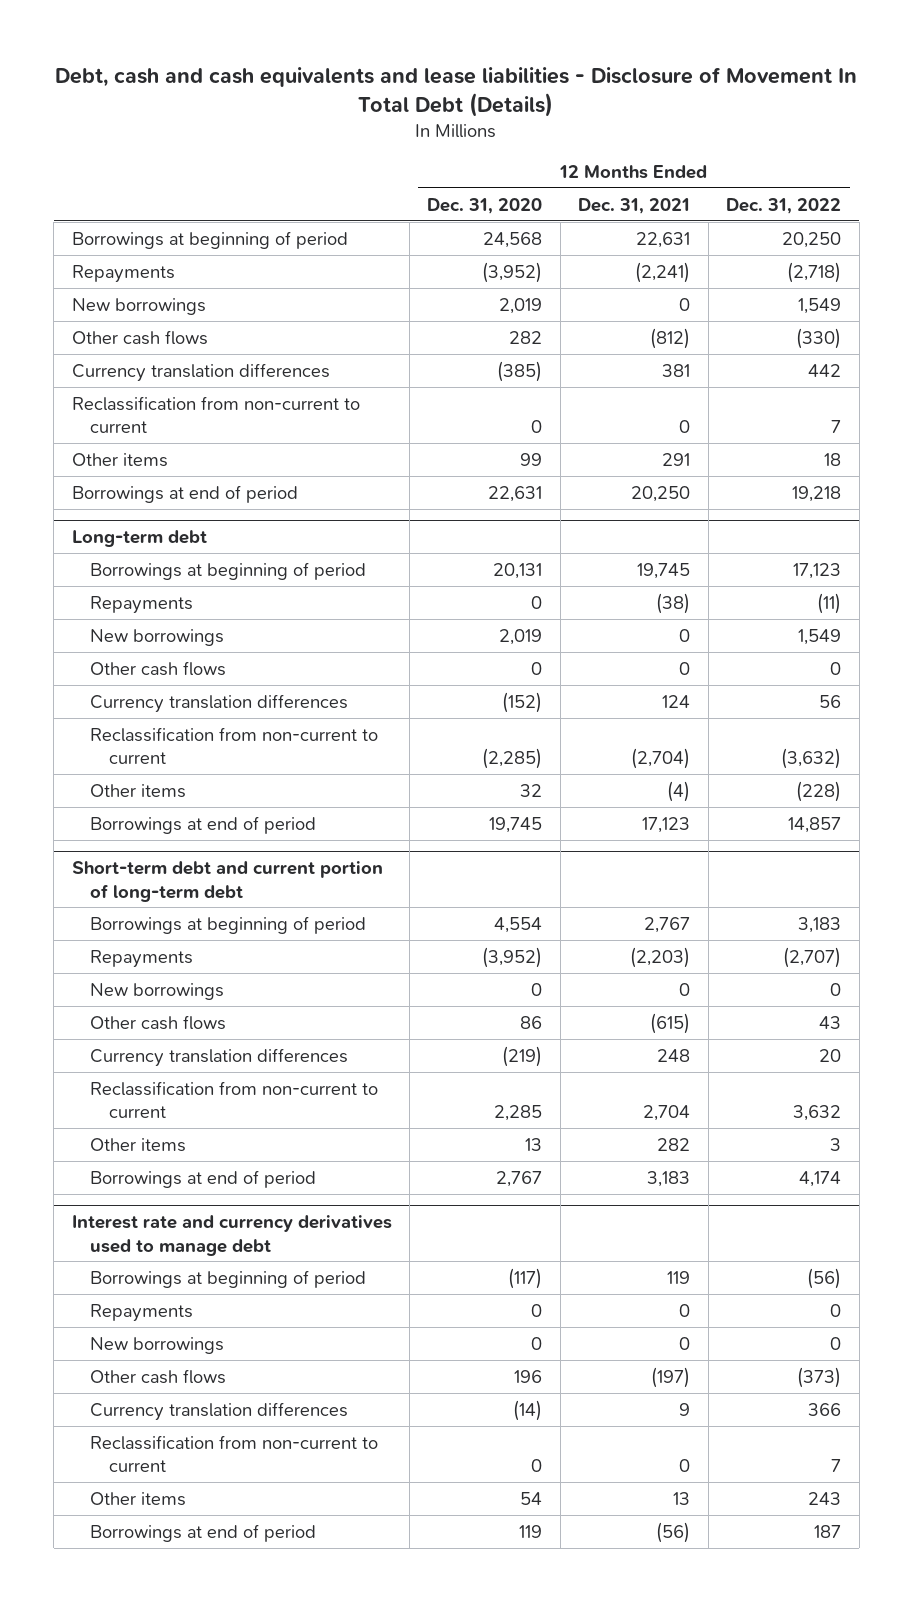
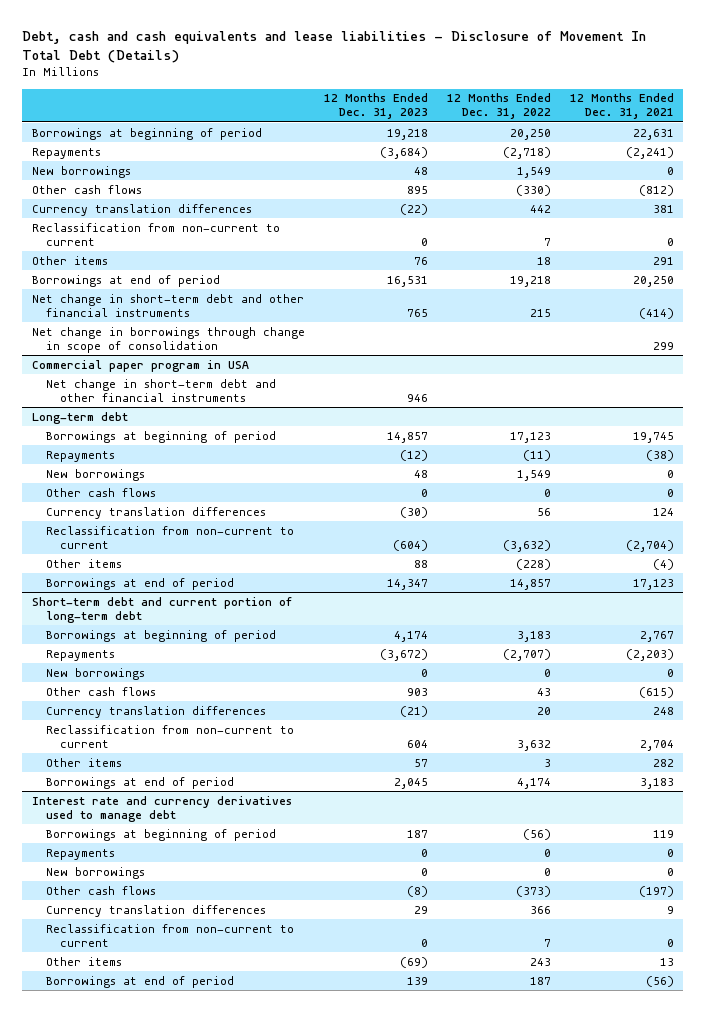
[427,197,543,214] Dec. 31, 2020 -> none
none -> [323,93,428,120] 12 Months Ended Dec. 31, 2023
none -> [31,293,304,317] Net change in short-term debt and other financial instruments
none -> [31,326,305,353] Net change in borrowings through change in scope of consolidation
none -> [31,359,249,372] Commercial paper program in USA
none -> [46,378,277,402] Net change in short-term debt and other financial instruments

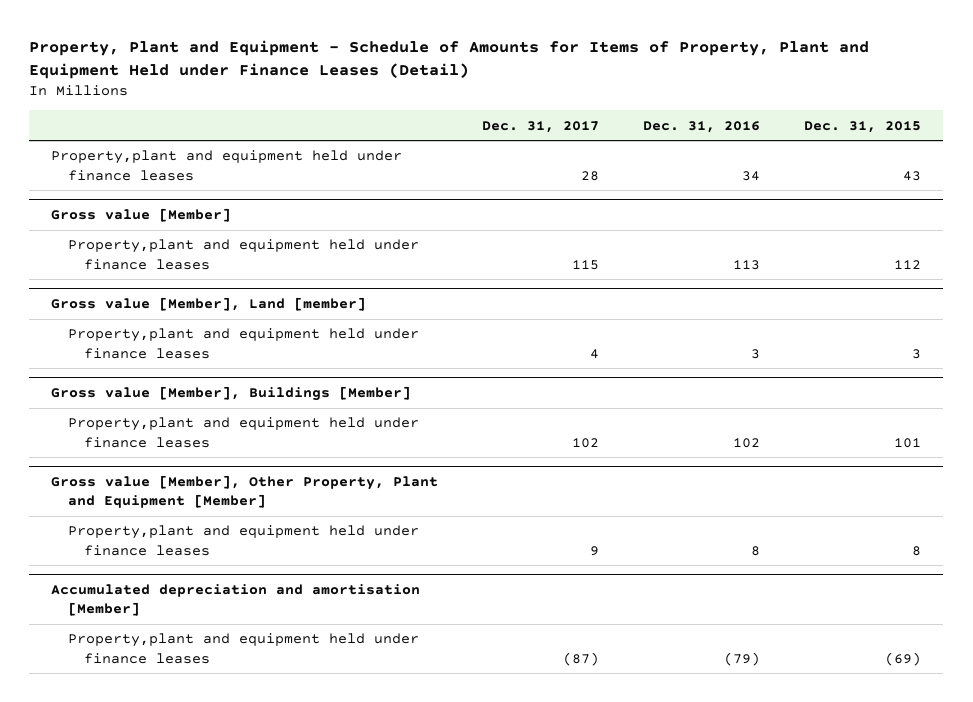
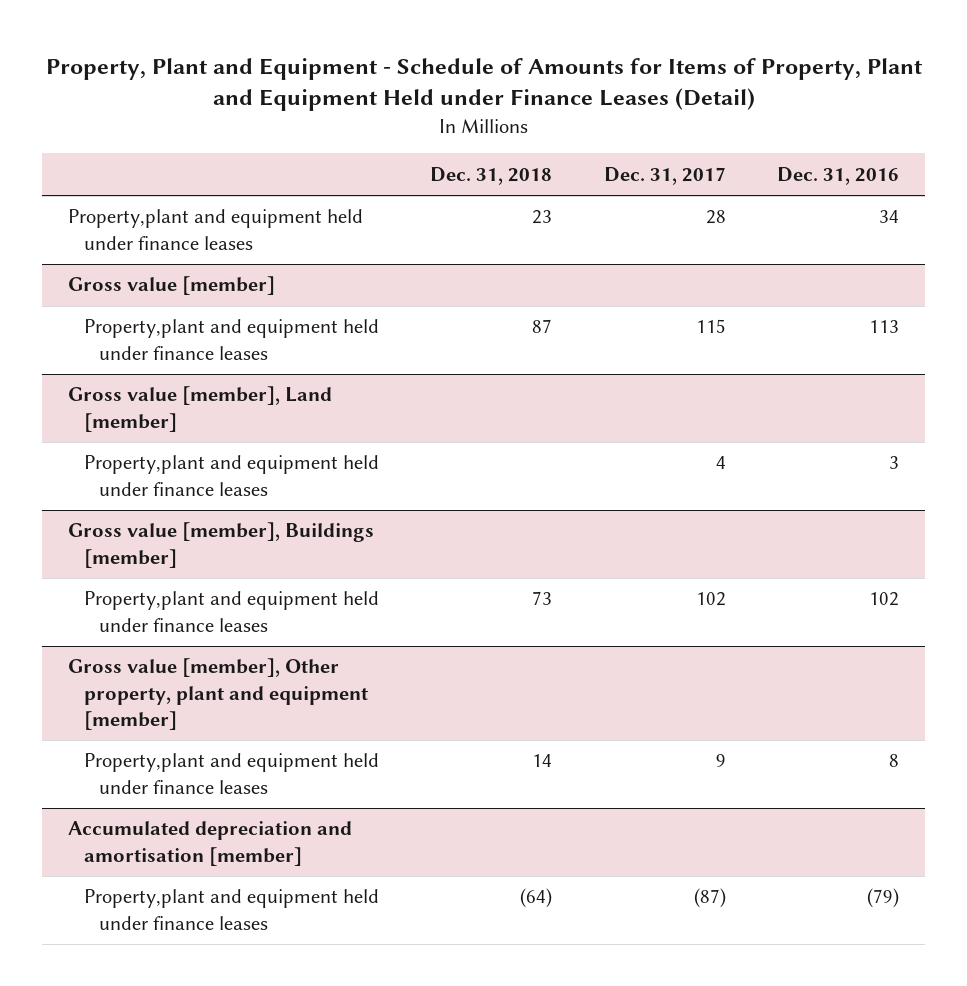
[804,120,922,133] Dec. 31, 2015 -> none
none -> [430,166,553,185] Dec. 31, 2018
[51,208,232,223] Gross value [Member] -> [67,276,275,296] Gross value [member]
[51,297,367,312] Gross value [Member], Land [member] -> [67,386,332,432] Gross value [member], Land [member]
[51,386,412,402] Gross value [Member], Buildings [Member] -> [67,522,374,568] Gross value [member], Buildings [member]
[51,475,439,509] Gross value [Member], Other Property, Plant and Equipment [Member] -> [67,658,368,730] Gross value [member], Other property, plant and equipment [member]
[51,584,421,617] Accumulated depreciation and amortisation [Member] -> [67,821,352,866] Accumulated depreciation and amortisation [member]

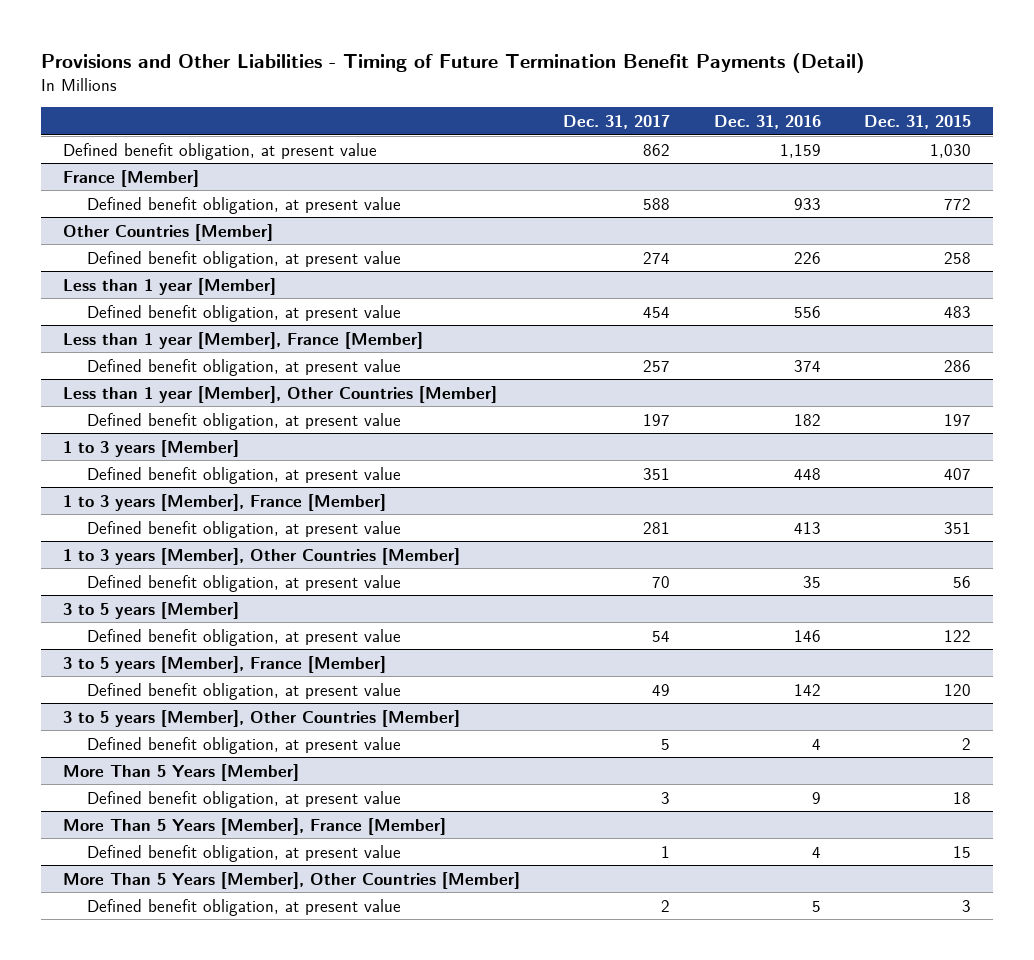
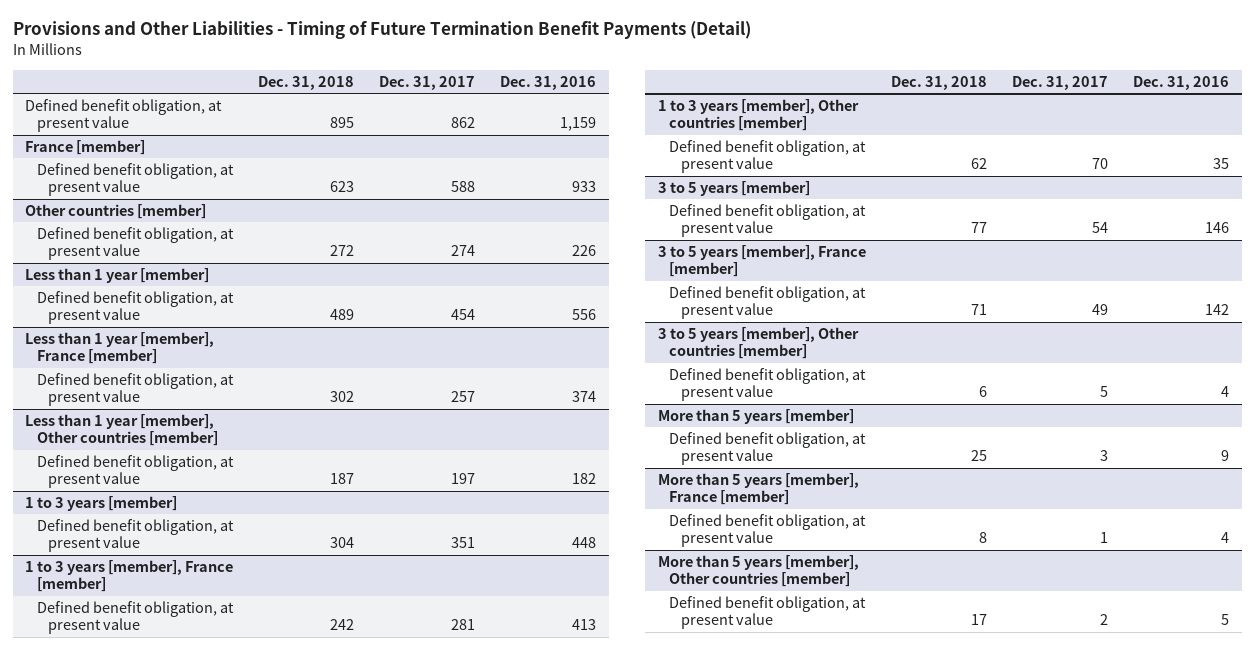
[864,115,972,130] Dec. 31, 2015 -> none
none -> [258,75,355,90] Dec. 31, 2018
[63,169,200,187] France [Member] -> [25,140,146,156] France [member]
[63,223,274,241] Other Countries [Member] -> [25,204,207,220] Other countries [member]
[63,277,277,295] Less than 1 year [Member] -> [25,268,210,284] Less than 1 year [member]
[63,331,424,349] Less than 1 year [Member], France [Member] -> [25,332,215,365] Less than 1 year [member], France [member]
[63,385,498,403] Less than 1 year [Member], Other Countries [Member] -> [25,414,218,447] Less than 1 year [member], Other countries [member]
[63,439,240,457] 1 to 3 years [Member] -> [25,496,178,512] 1 to 3 years [member]
[63,493,387,511] 1 to 3 years [Member], France [Member] -> [25,560,234,593] 1 to 3 years [member], France [member]
[63,547,461,565] 1 to 3 years [Member], Other Countries [Member] -> [657,99,859,132] 1 to 3 years [member], Other countries [member]
[63,601,240,619] 3 to 5 years [Member] -> [657,181,810,197] 3 to 5 years [member]
[63,655,387,673] 3 to 5 years [Member], France [Member] -> [657,245,866,278] 3 to 5 years [member], France [member]
[63,709,461,727] 3 to 5 years [Member], Other Countries [Member] -> [657,327,859,360] 3 to 5 years [member], Other countries [member]
[63,763,300,781] More Than 5 Years [Member] -> [657,409,854,425] More than 5 years [member]
[63,817,447,835] More Than 5 Years [Member], France [Member] -> [657,473,859,506] More than 5 years [member], France [member]
[63,871,521,889] More Than 5 Years [Member], Other Countries [Member] -> [657,555,859,588] More than 5 years [member], Other countries [member]

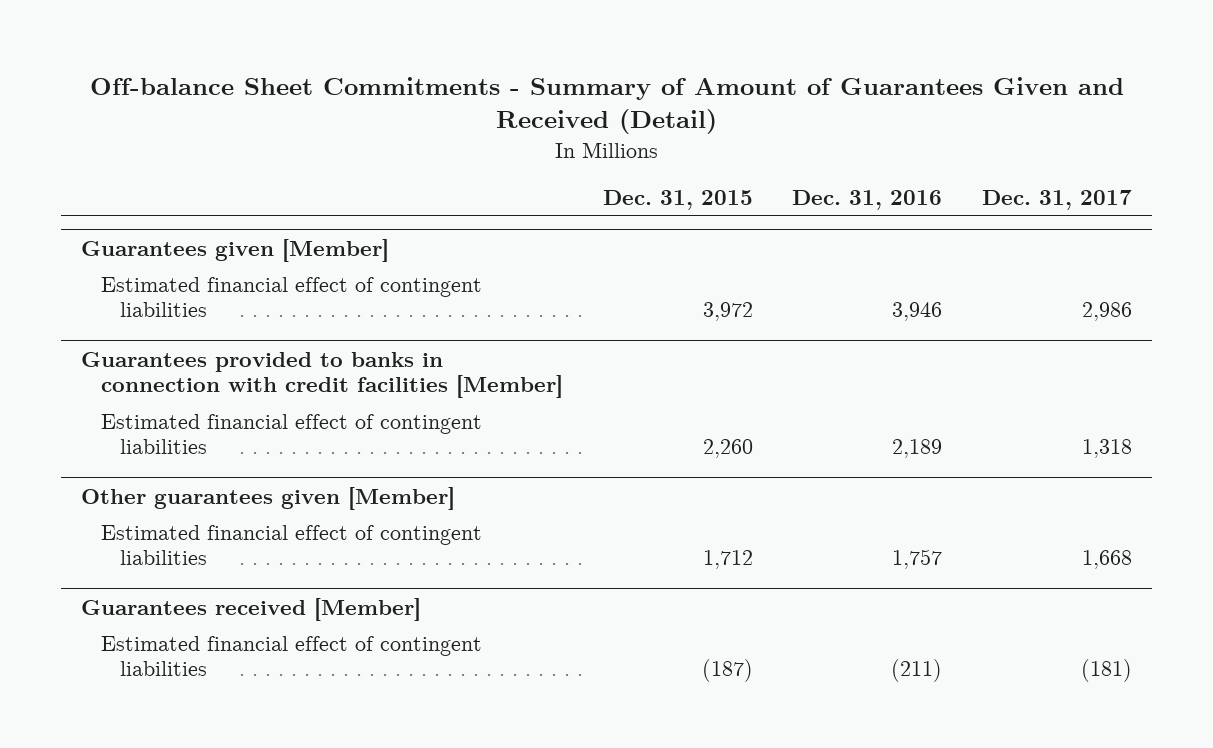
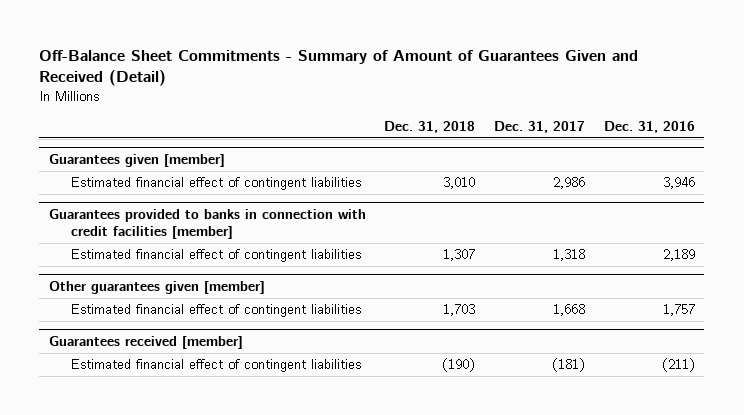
[89,76,1124,135] Off-balance Sheet Commitments - Summary of Amount of Guarantees Given and Received (Detail) -> [39,49,639,87] Off-Balance Sheet Commitments - Summary of Amount of Guarantees Given and Received (Detail)
[602,189,753,210] Dec. 31, 2015 -> none
none -> [384,121,476,134] Dec. 31, 2018
[81,238,390,262] Guarantees given [Member] -> [48,153,225,167] Guarantees given [member]
[81,351,563,399] Guarantees provided to banks in connection with credit facilities [Member] -> [48,208,366,240] Guarantees provided to banks in connection with credit facilities [member]
[81,486,456,510] Other guarantees given [Member] -> [48,280,265,294] Other guarantees given [member]
[81,597,422,621] Guarantees received [Member] -> [48,335,243,349] Guarantees received [member]

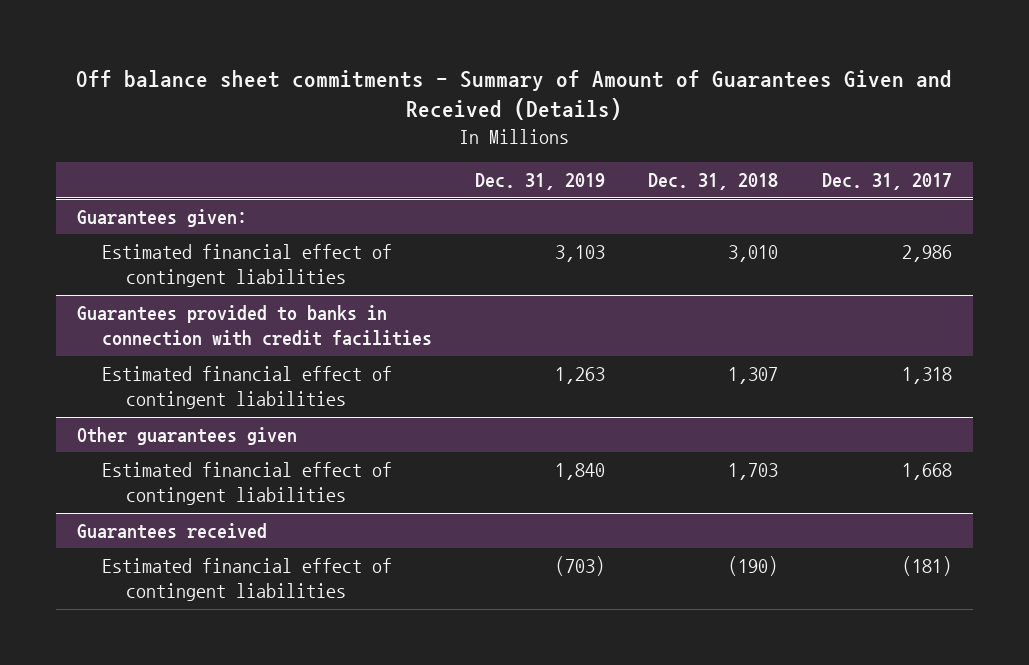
[39,49,639,87] Off-Balance Sheet Commitments - Summary of Amount of Guarantees Given and Received (Detail) -> [76,70,953,121] Off balance sheet commitments - Summary of Amount of Guarantees Given and Received (Details)
[603,121,695,134] Dec. 31, 2016 -> none
none -> [475,173,606,191] Dec. 31, 2019
[48,153,225,167] Guarantees given [member] -> [77,208,248,227] Guarantees given:
[48,208,366,240] Guarantees provided to banks in connection with credit facilities [member] -> [77,304,432,347] Guarantees provided to banks in connection with credit facilities
[48,280,265,294] Other guarantees given [member] -> [77,426,298,445] Other guarantees given
[48,335,243,349] Guarantees received [member] -> [77,522,268,539] Guarantees received

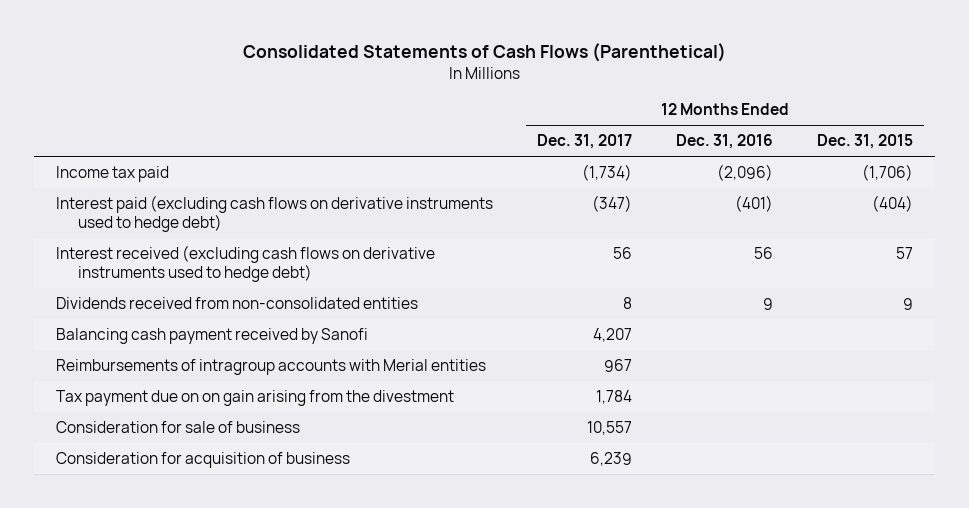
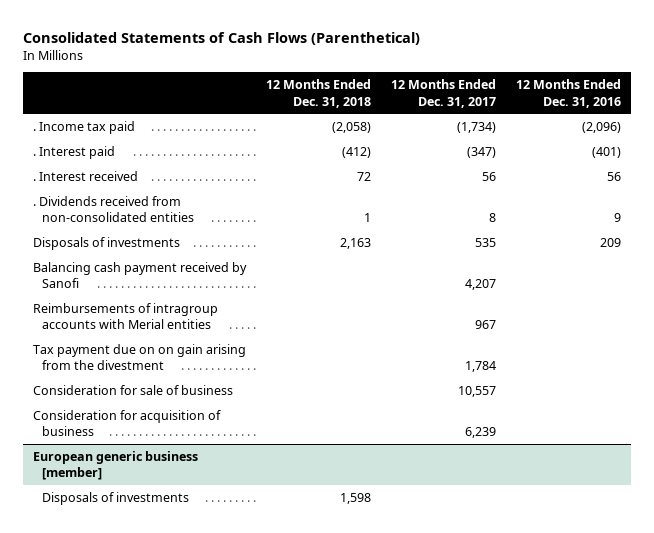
[816,134,913,150] Dec. 31, 2015 -> none
none -> [265,79,371,108] 12 Months Ended Dec. 31, 2018
[56,166,170,183] Income tax paid -> [33,120,136,134] . Income tax paid
[56,195,494,233] Interest paid (excluding cash flows on derivative instruments used to hedge debt) -> [33,145,116,159] . Interest paid
[56,245,436,283] Interest received (excluding cash flows on derivative instruments used to hedge debt) -> [33,170,139,181] . Interest received
[56,297,419,310] Dividends received from non-consolidated entities -> [33,195,195,223] . Dividends received from non-consolidated entities
none -> [33,236,181,250] Disposals of investments
none -> [33,450,199,481] European generic business [member]
none -> [42,491,190,505] Disposals of investments

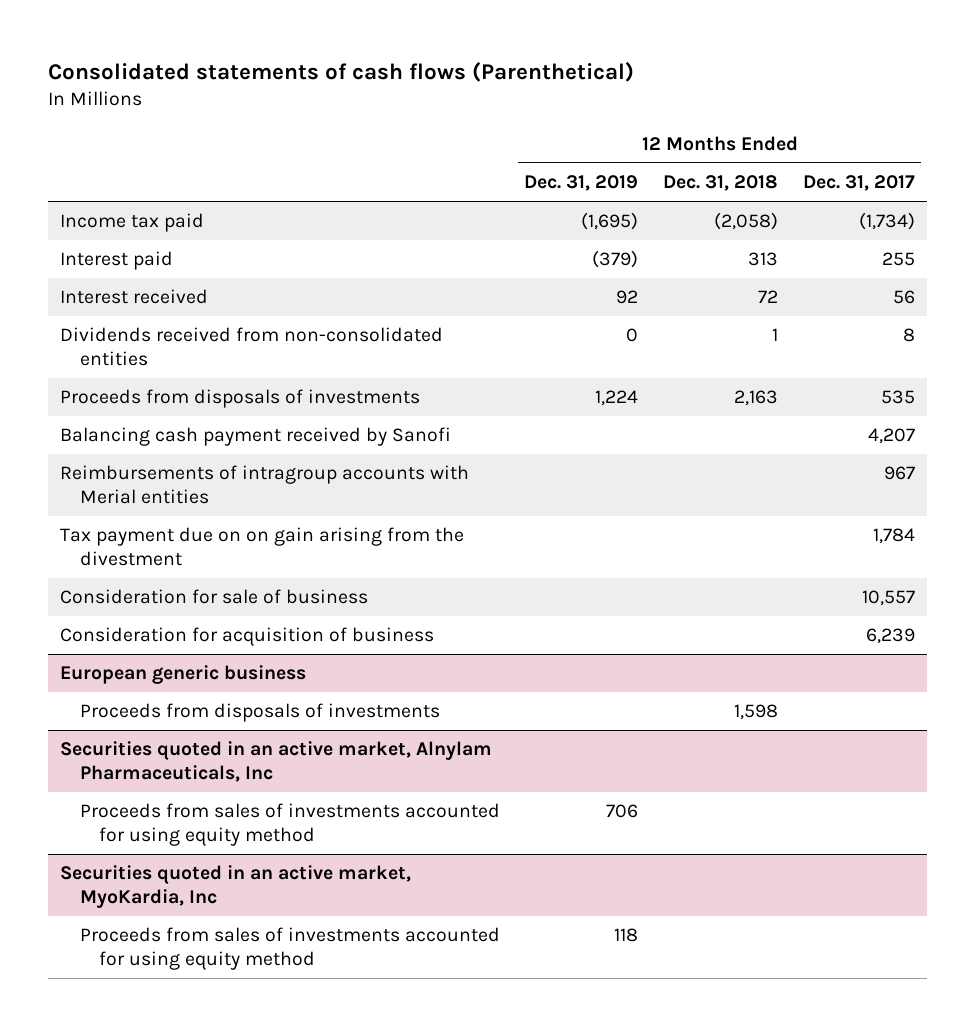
[23,31,421,45] Consolidated Statements of Cash Flows (Parenthetical) -> [48,61,635,82] Consolidated statements of cash flows (Parenthetical)
[515,79,621,108] 12 Months Ended Dec. 31, 2016 -> none
none -> [524,175,639,192] Dec. 31, 2019
[33,120,136,134] . Income tax paid -> [60,213,205,233] Income tax paid
[33,145,116,159] . Interest paid -> [60,251,174,271] Interest paid
[341,146,371,158] (412) -> [748,252,779,267] 313
[466,146,496,158] (347) -> [881,252,915,267] 255
[33,170,139,181] . Interest received -> [60,289,209,305] Interest received
[33,195,195,223] . Dividends received from non-consolidated entities -> [60,327,444,367] Dividends received from non-consolidated entities
[33,236,181,250] Disposals of investments -> [60,389,421,409] Proceeds from disposals of investments
[33,450,199,481] European generic business [member] -> [60,665,307,685] European generic business
[42,491,190,505] Disposals of investments -> [79,703,440,723] Proceeds from disposals of investments
none -> [60,741,493,783] Securities quoted in an active market, Alnylam Pharmaceuticals, Inc
none -> [79,803,500,847] Proceeds from sales of investments accounted for using equity method
none -> [60,865,412,909] Securities quoted in an active market, MyoKardia, Inc
none -> [79,927,500,971] Proceeds from sales of investments accounted for using equity method

